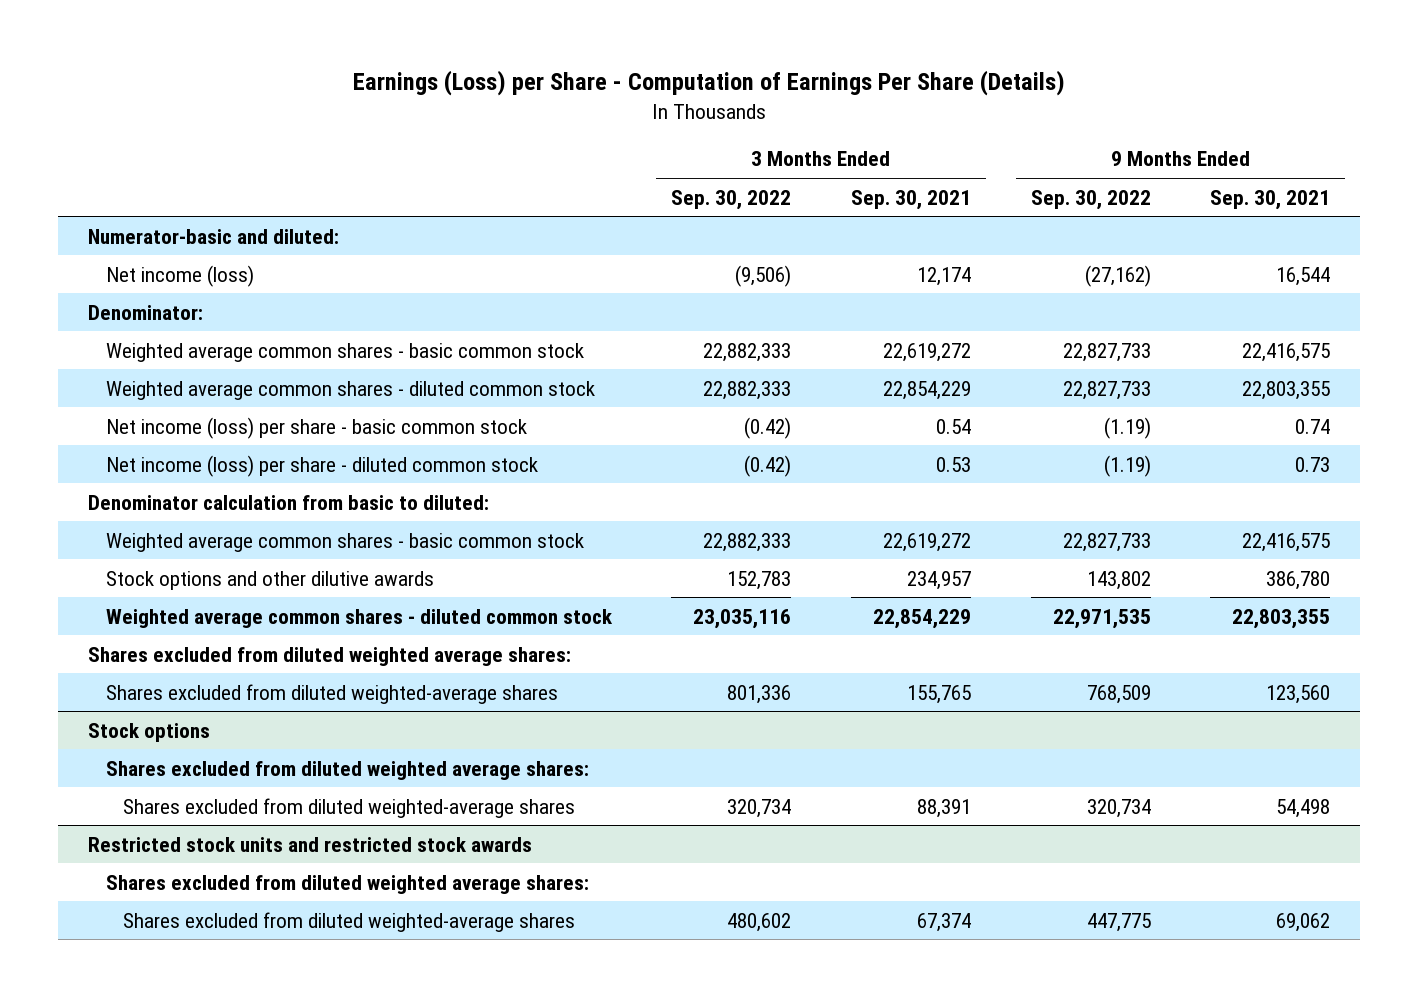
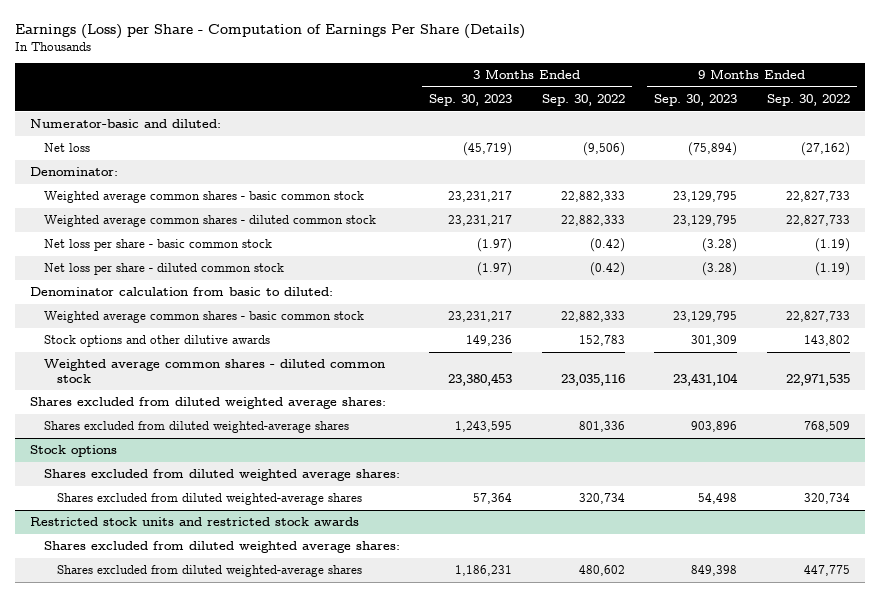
[850,189,971,210] Sep. 30, 2021 -> none
[1210,189,1331,210] Sep. 30, 2021 -> none
none -> [429,94,513,107] Sep. 30, 2023
none -> [654,94,738,107] Sep. 30, 2023
[105,264,254,287] Net income (loss) -> [43,143,90,153] Net loss
[105,416,527,439] Net income (loss) per share - basic common stock -> [43,239,272,252] Net loss per share - basic common stock
[105,454,538,477] Net income (loss) per share - diluted common stock -> [43,263,284,276] Net loss per share - diluted common stock

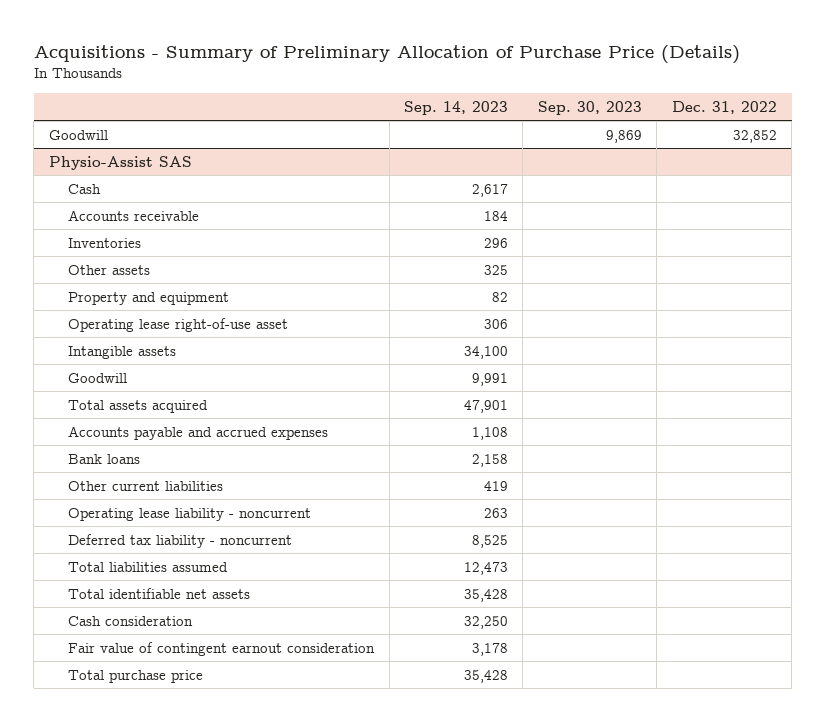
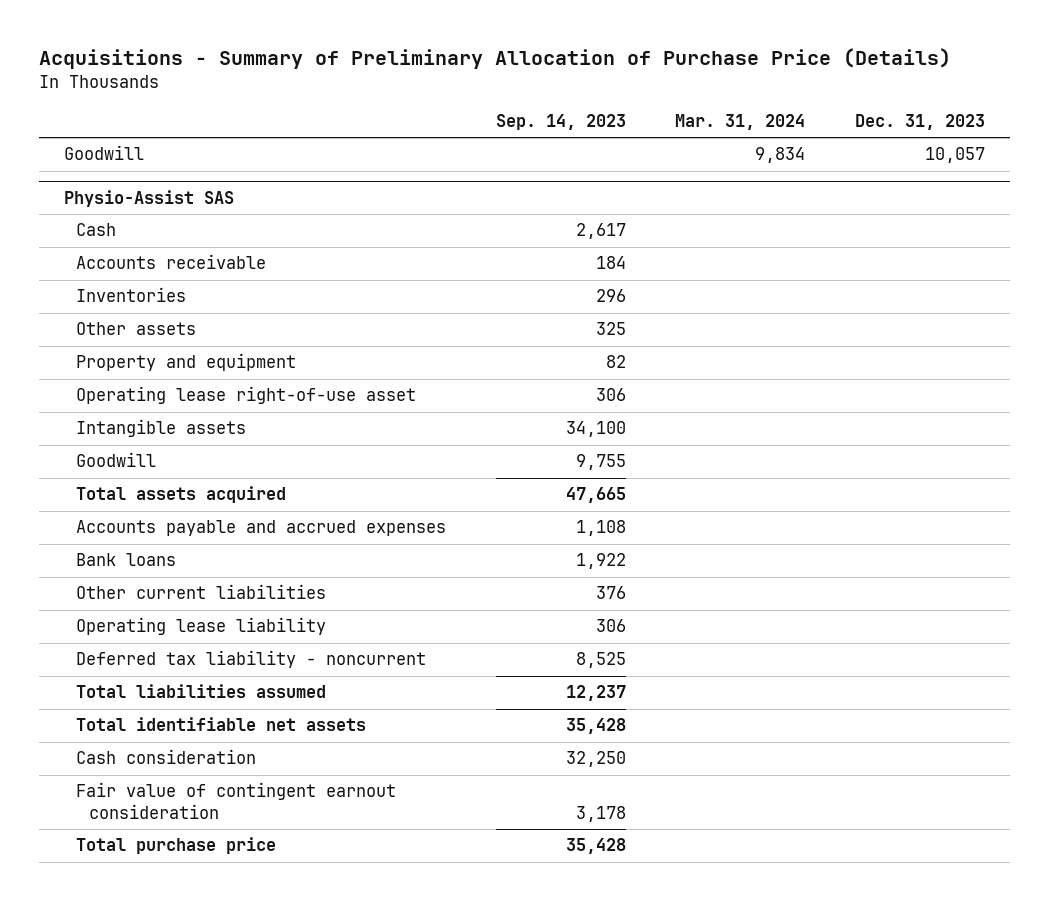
[537,101,642,116] Sep. 30, 2023 -> none
[671,101,777,115] Dec. 31, 2022 -> none
none -> [675,113,806,130] Mar. 31, 2024
none -> [854,113,985,130] Dec. 31, 2023
[471,372,508,386] 9,991 -> [575,454,626,471] 9,755
[463,399,508,413] 47,901 -> [565,487,626,504] 47,665
[471,453,508,467] 2,158 -> [575,553,626,570] 1,922
[483,480,508,491] 419 -> [595,586,626,600] 376
[68,507,312,521] Operating lease liability - noncurrent -> [76,617,327,636] Operating lease liability
[483,507,508,518] 263 -> [595,619,626,633] 306
[463,561,508,575] 12,473 -> [565,685,626,702] 12,237

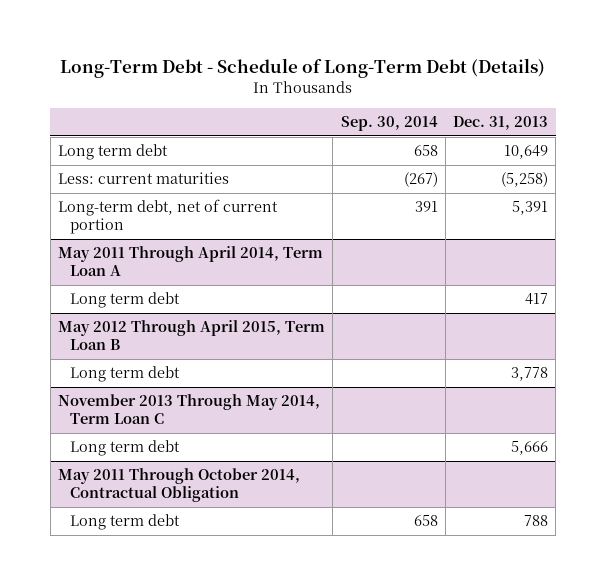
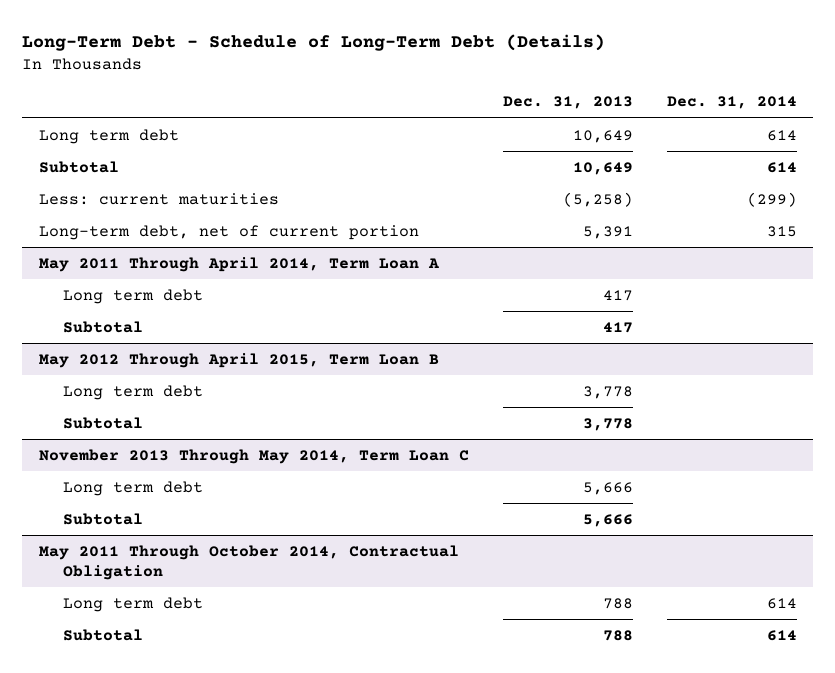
[340,116,438,132] Sep. 30, 2014 -> none
none -> [666,96,797,110] Dec. 31, 2014
none -> [38,160,119,173] Subtotal
none -> [63,320,144,333] Subtotal
none -> [63,416,144,429] Subtotal
none -> [63,512,144,525] Subtotal
none -> [63,628,144,641] Subtotal

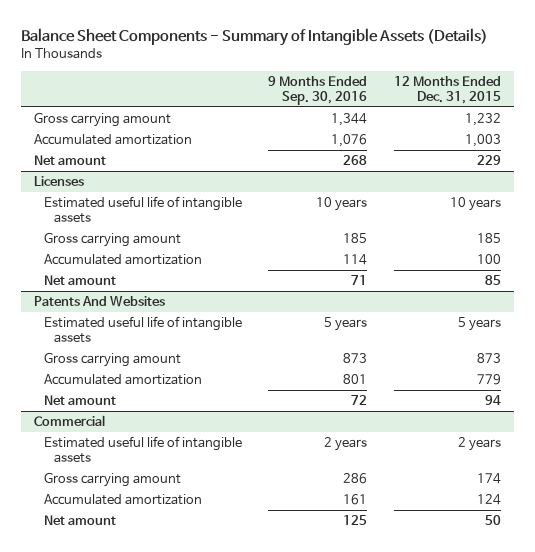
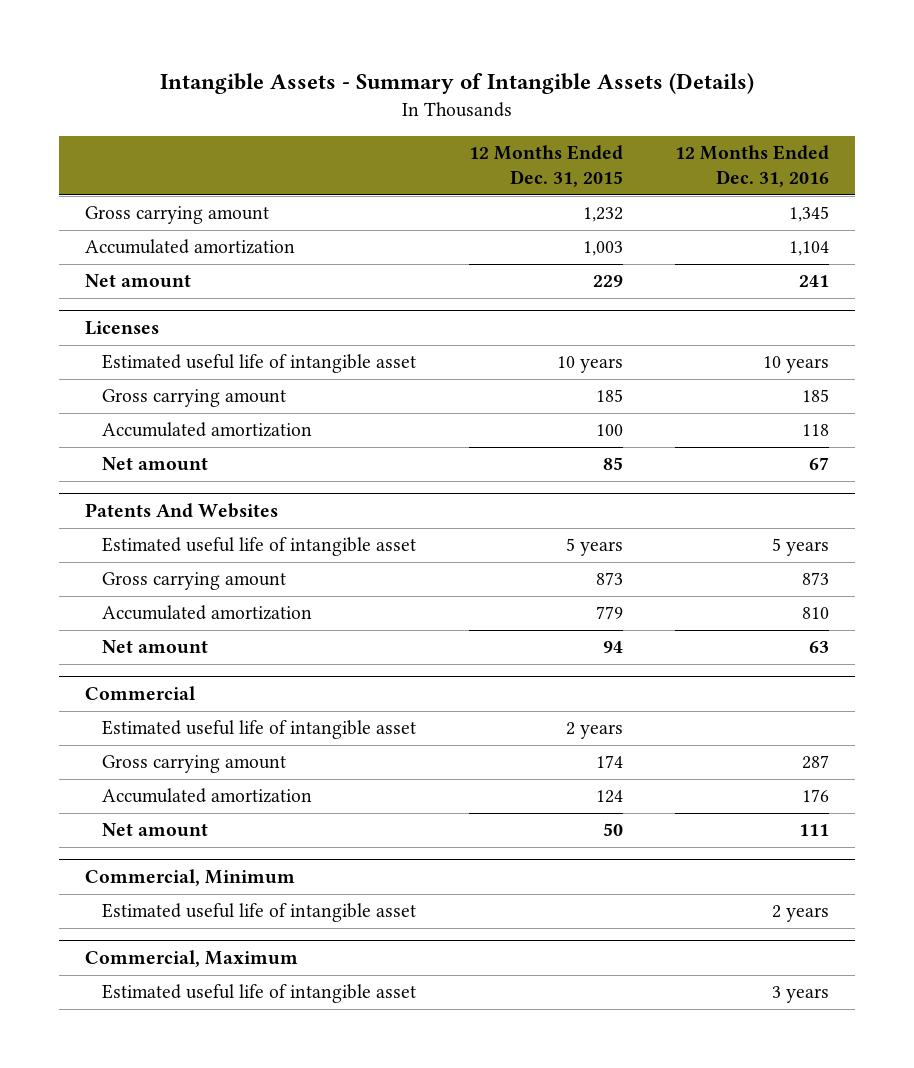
[21,27,489,46] Balance Sheet Components - Summary of Intangible Assets (Details) -> [159,73,754,95] Intangible Assets - Summary of Intangible Assets (Details)
[268,75,368,105] 9 Months Ended Sep. 30, 2016 -> none
none -> [674,145,829,188] 12 Months Ended Dec. 31, 2016
[44,196,243,223] Estimated useful life of intangible assets -> [102,354,417,374] Estimated useful life of intangible asset
[44,316,243,343] Estimated useful life of intangible assets -> [102,537,417,557] Estimated useful life of intangible asset
[44,436,243,463] Estimated useful life of intangible assets -> [102,720,417,740] Estimated useful life of intangible asset
none -> [84,868,295,886] Commercial, Minimum
none -> [102,903,417,923] Estimated useful life of intangible asset
none -> [84,949,298,967] Commercial, Maximum
none -> [102,984,417,1004] Estimated useful life of intangible asset

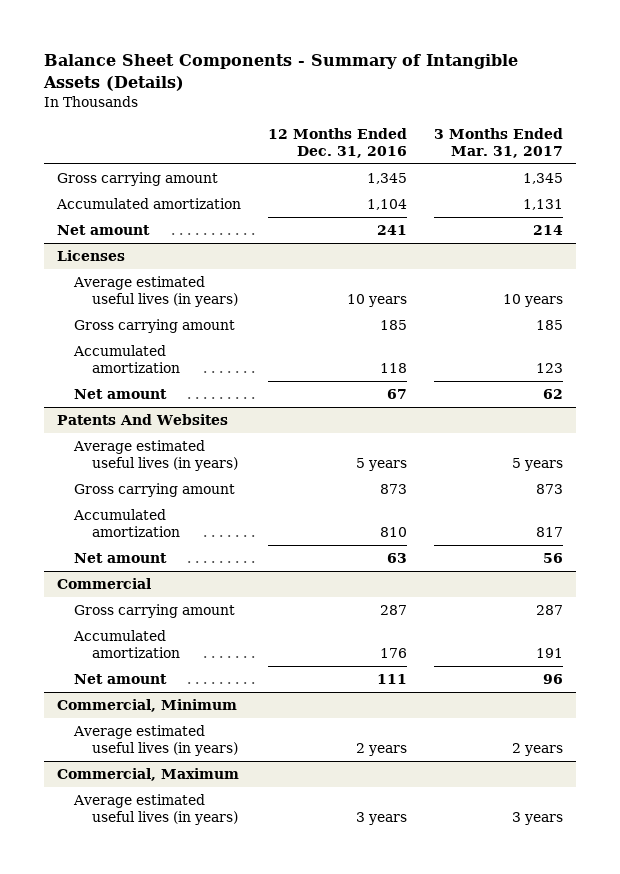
[159,73,754,95] Intangible Assets - Summary of Intangible Assets (Details) -> [42,53,518,91] Balance Sheet Components - Summary of Intangible Assets (Details)
[468,145,623,188] 12 Months Ended Dec. 31, 2015 -> none
none -> [433,128,563,158] 3 Months Ended Mar. 31, 2017
[102,354,417,374] Estimated useful life of intangible asset -> [73,276,238,307] Average estimated useful lives (in years)
[102,537,417,557] Estimated useful life of intangible asset -> [73,440,238,471] Average estimated useful lives (in years)
[102,720,417,740] Estimated useful life of intangible asset -> none
[102,903,417,923] Estimated useful life of intangible asset -> [73,725,238,756] Average estimated useful lives (in years)
[102,984,417,1004] Estimated useful life of intangible asset -> [73,794,238,825] Average estimated useful lives (in years)

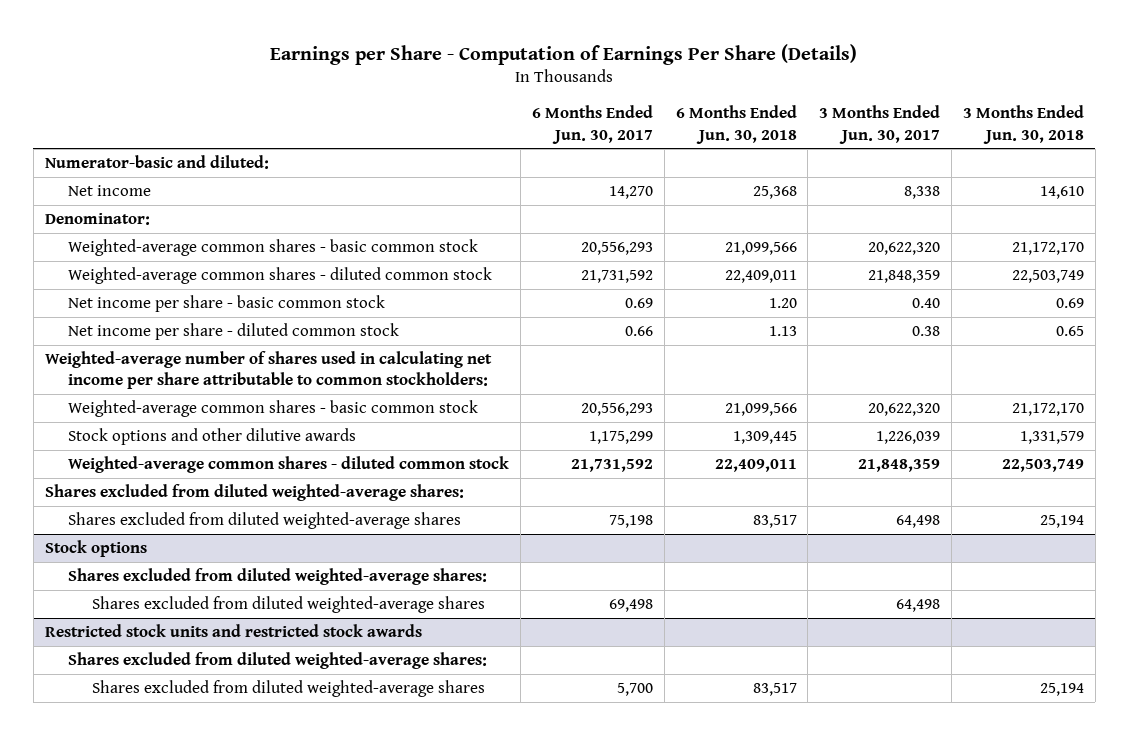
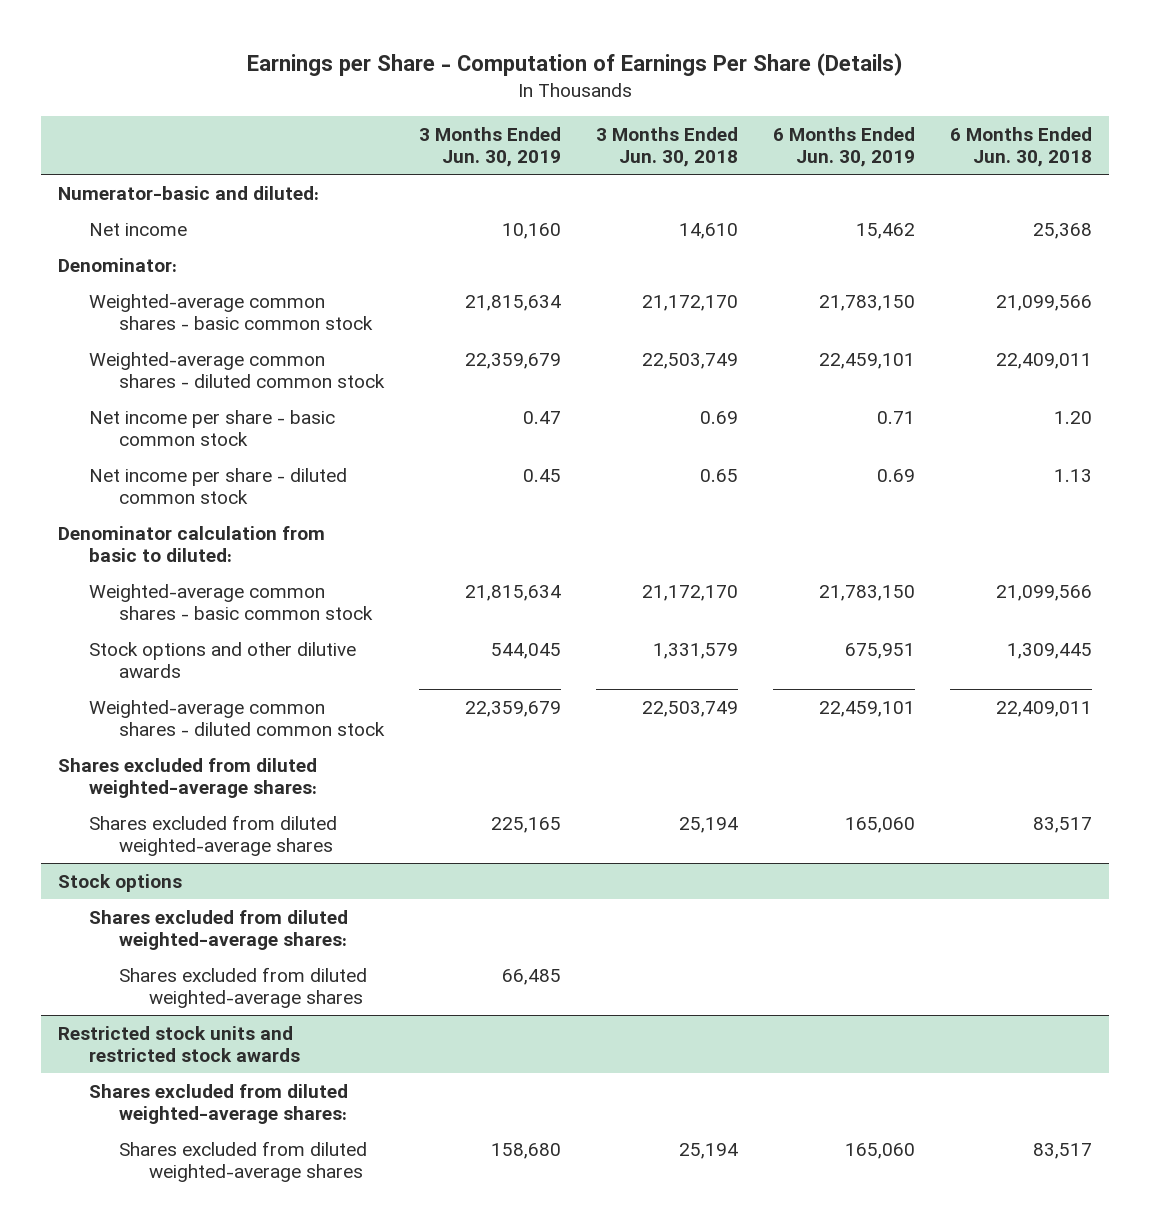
[532,105,654,144] 6 Months Ended Jun. 30, 2017 -> none
[819,105,941,144] 3 Months Ended Jun. 30, 2017 -> none
none -> [418,126,561,168] 3 Months Ended Jun. 30, 2019
none -> [772,126,915,168] 6 Months Ended Jun. 30, 2019
[44,350,492,390] Weighted-average number of shares used in calculating net income per share attributable to common stockholders: -> [58,525,326,563] Denominator calculation from basic to diluted:

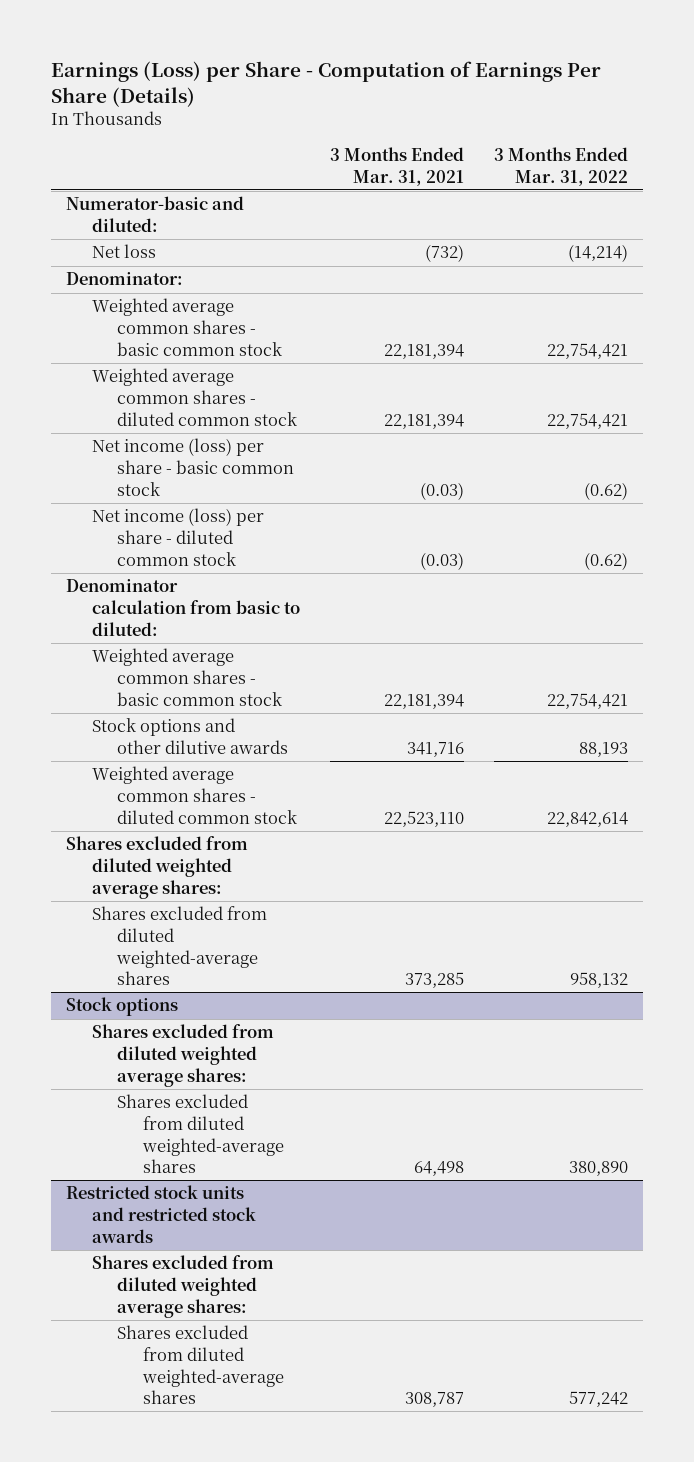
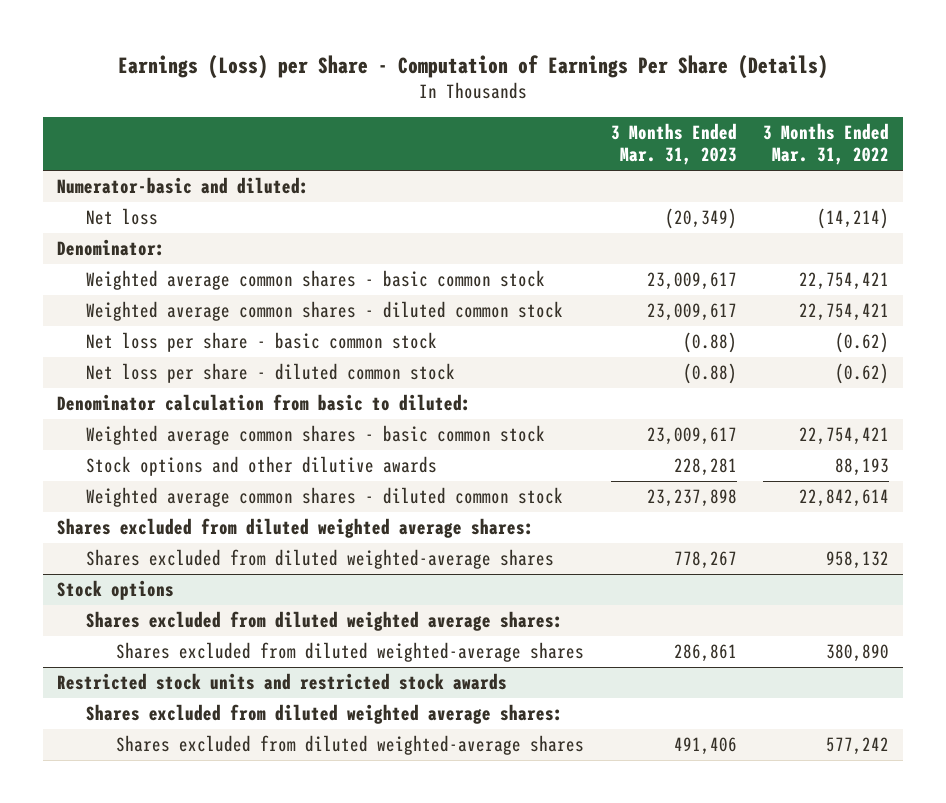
[329,146,464,186] 3 Months Ended Mar. 31, 2021 -> none
none -> [610,123,737,166] 3 Months Ended Mar. 31, 2023
[91,438,295,496] Net income (loss) per share - basic common stock -> [86,332,438,353] Net loss per share - basic common stock
[91,508,264,566] Net income (loss) per share - diluted common stock -> [86,363,456,384] Net loss per share - diluted common stock

